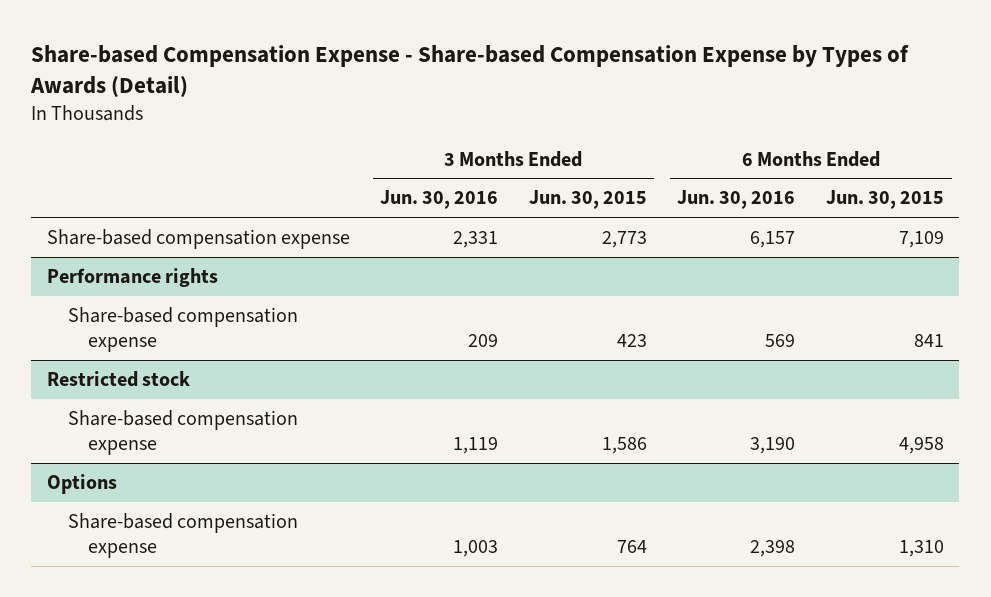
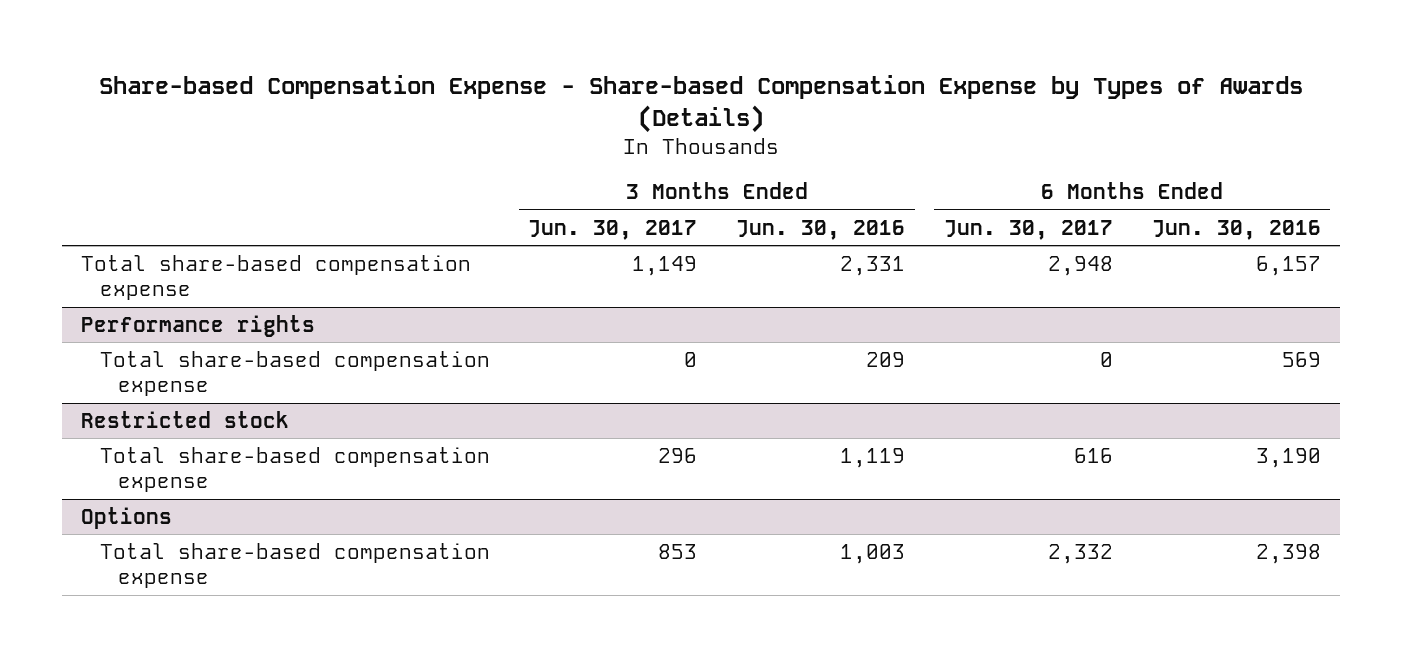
[30,45,910,99] Share-based Compensation Expense - Share-based Compensation Expense by Types of Awards (Detail) -> [99,75,1304,134] Share-based Compensation Expense - Share-based Compensation Expense by Types of Awards (Details)
[528,190,647,210] Jun. 30, 2015 -> none
[825,190,944,210] Jun. 30, 2015 -> none
none -> [528,219,698,240] Jun. 30, 2017
none -> [943,219,1113,240] Jun. 30, 2017
[46,228,350,249] Share-based compensation expense -> [81,254,472,301] Total share-based compensation expense
[67,306,298,353] Share-based compensation expense -> [99,350,490,397] Total share-based compensation expense
[67,409,298,456] Share-based compensation expense -> [99,446,490,493] Total share-based compensation expense
[67,512,298,559] Share-based compensation expense -> [99,542,490,589] Total share-based compensation expense

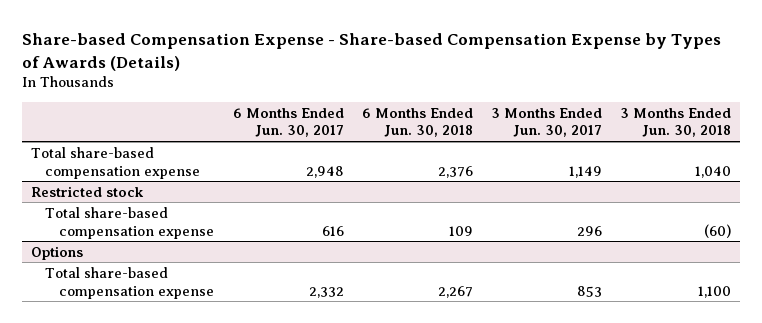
[736,219,906,240] Jun. 30, 2016 -> none
[1151,219,1321,240] Jun. 30, 2016 -> none
none -> [361,107,473,138] 6 Months Ended Jun. 30, 2018
none -> [620,107,732,138] 3 Months Ended Jun. 30, 2018
[81,314,316,337] Performance rights -> none
[99,350,490,397] Total share-based compensation expense -> none

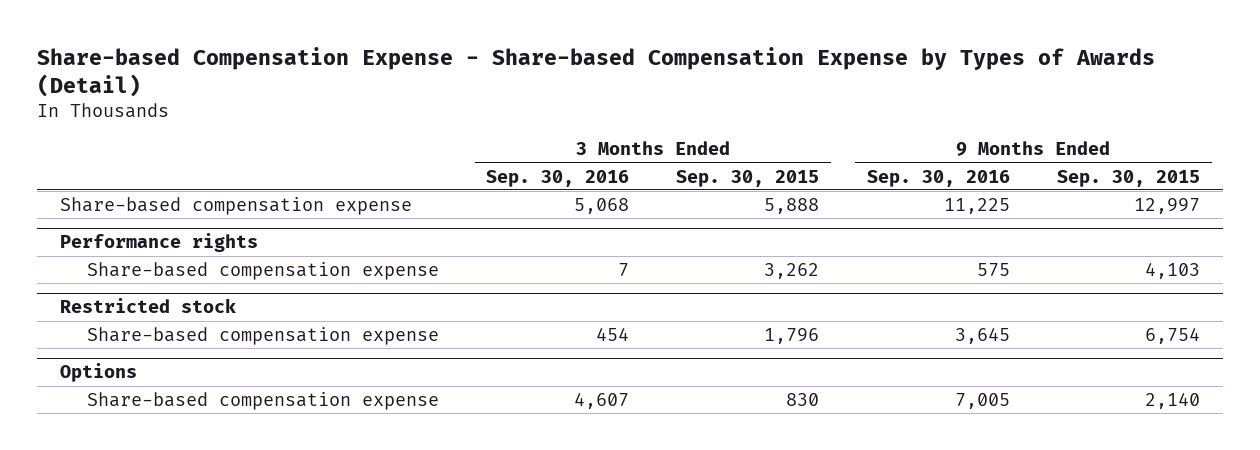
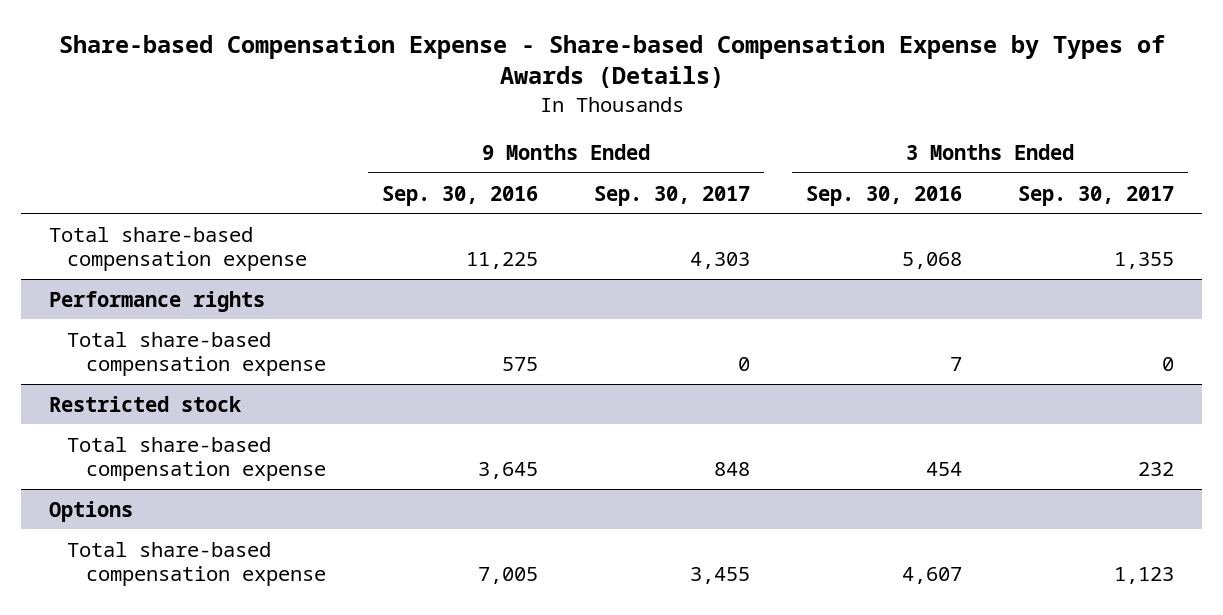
[36,46,1155,97] Share-based Compensation Expense - Share-based Compensation Expense by Types of Awards (Detail) -> [58,34,1165,89] Share-based Compensation Expense - Share-based Compensation Expense by Types of Awards (Details)
[676,169,820,187] Sep. 30, 2015 -> none
[1056,169,1200,187] Sep. 30, 2015 -> none
none -> [594,185,751,206] Sep. 30, 2017
none -> [1018,185,1175,206] Sep. 30, 2017
[60,196,413,215] Share-based compensation expense -> [48,226,308,272] Total share-based compensation expense
[87,261,440,280] Share-based compensation expense -> [67,331,327,377] Total share-based compensation expense
[87,326,440,345] Share-based compensation expense -> [67,436,327,482] Total share-based compensation expense
[87,391,440,410] Share-based compensation expense -> [67,541,327,587] Total share-based compensation expense

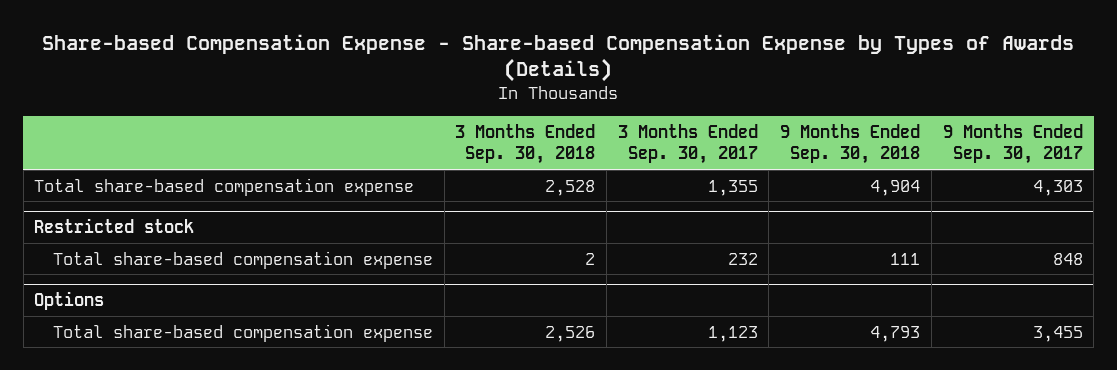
[382,185,539,206] Sep. 30, 2016 -> none
[806,185,963,206] Sep. 30, 2016 -> none
none -> [455,123,596,165] 3 Months Ended Sep. 30, 2018
none -> [780,123,921,165] 9 Months Ended Sep. 30, 2018
[48,290,265,312] Performance rights -> none
[67,331,327,377] Total share-based compensation expense -> none

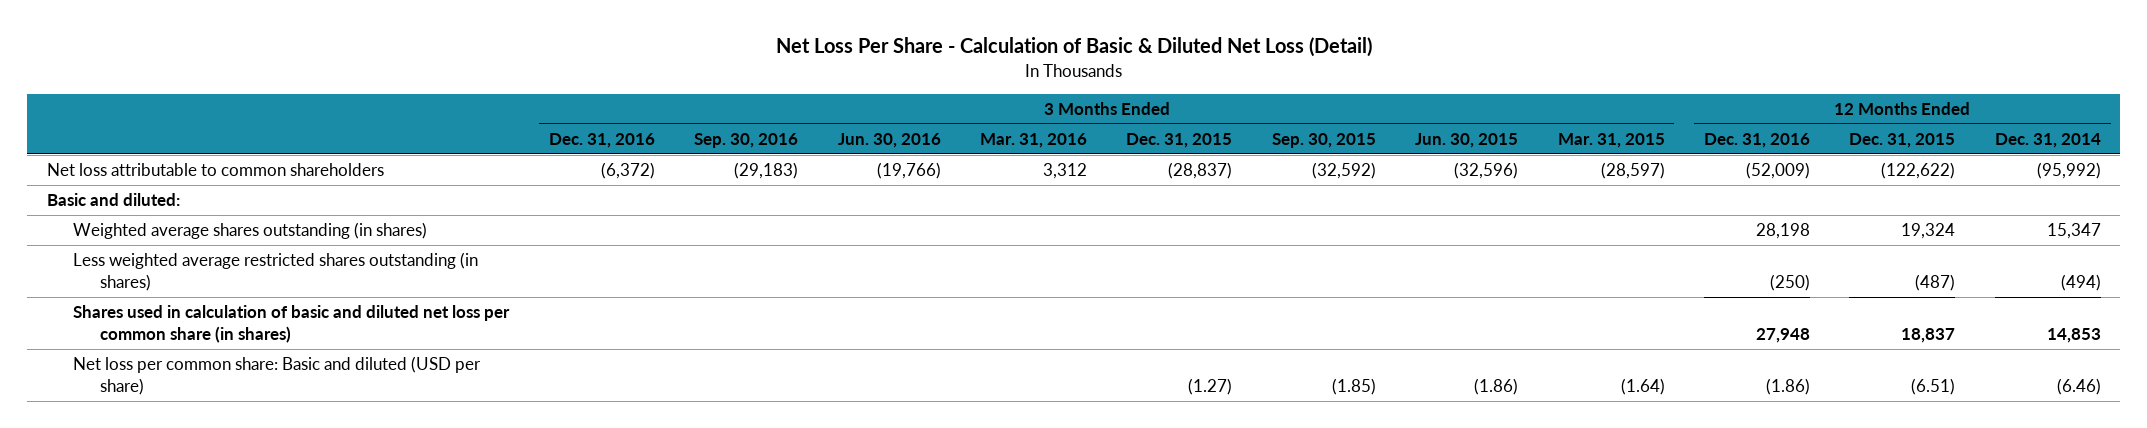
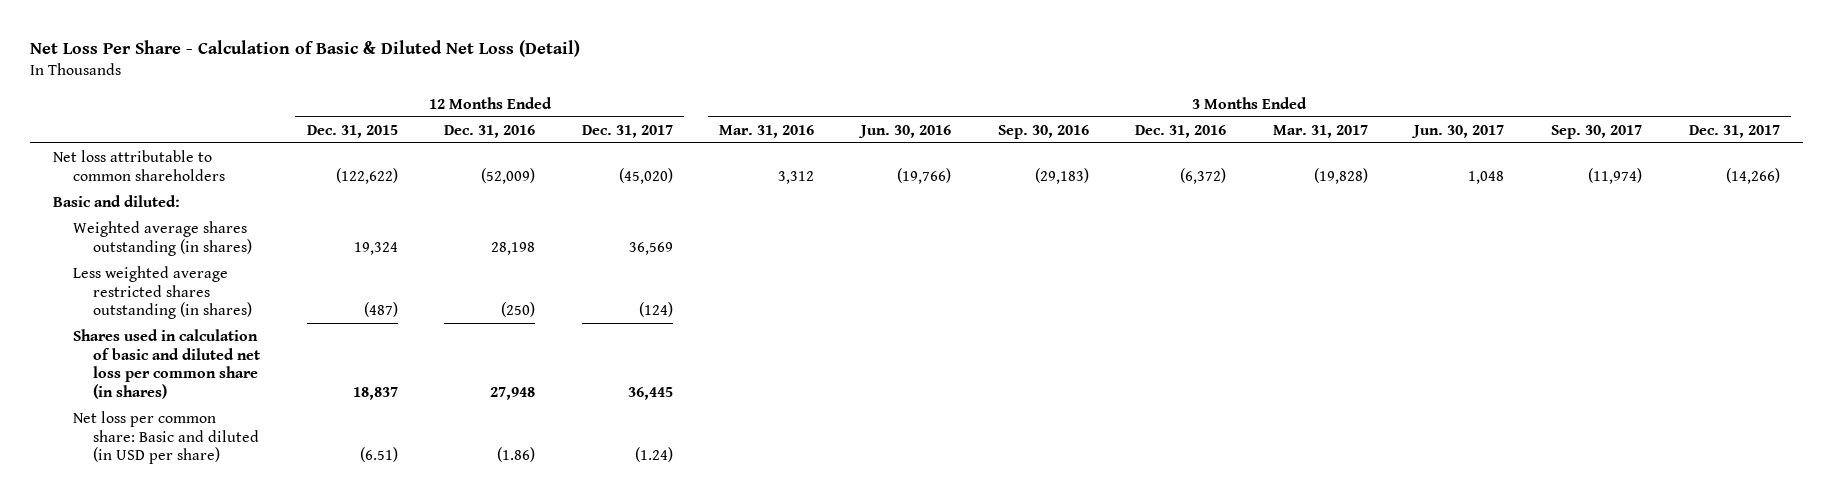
[1126,132,1233,148] Dec. 31, 2015 -> none
[1271,132,1376,148] Sep. 30, 2015 -> none
[1415,132,1519,148] Jun. 30, 2015 -> none
[1557,132,1665,148] Mar. 31, 2015 -> none
[1994,132,2101,148] Dec. 31, 2014 -> none
none -> [581,124,673,138] Dec. 31, 2017
none -> [1272,124,1368,138] Mar. 31, 2017
none -> [1411,124,1505,138] Jun. 30, 2017
none -> [1550,124,1642,139] Sep. 30, 2017
none -> [1688,124,1780,138] Dec. 31, 2017
[73,356,482,395] Net loss per common share: Basic and diluted (USD per share) -> [72,410,259,465] Net loss per common share: Basic and diluted (in USD per share)

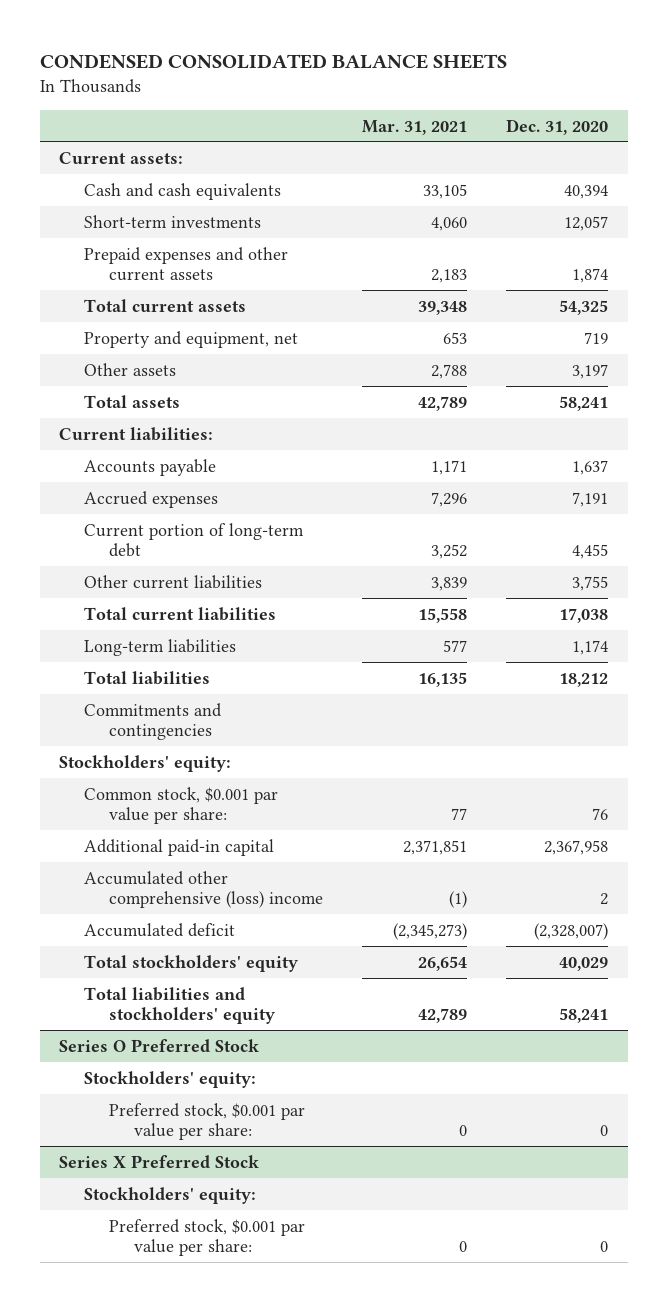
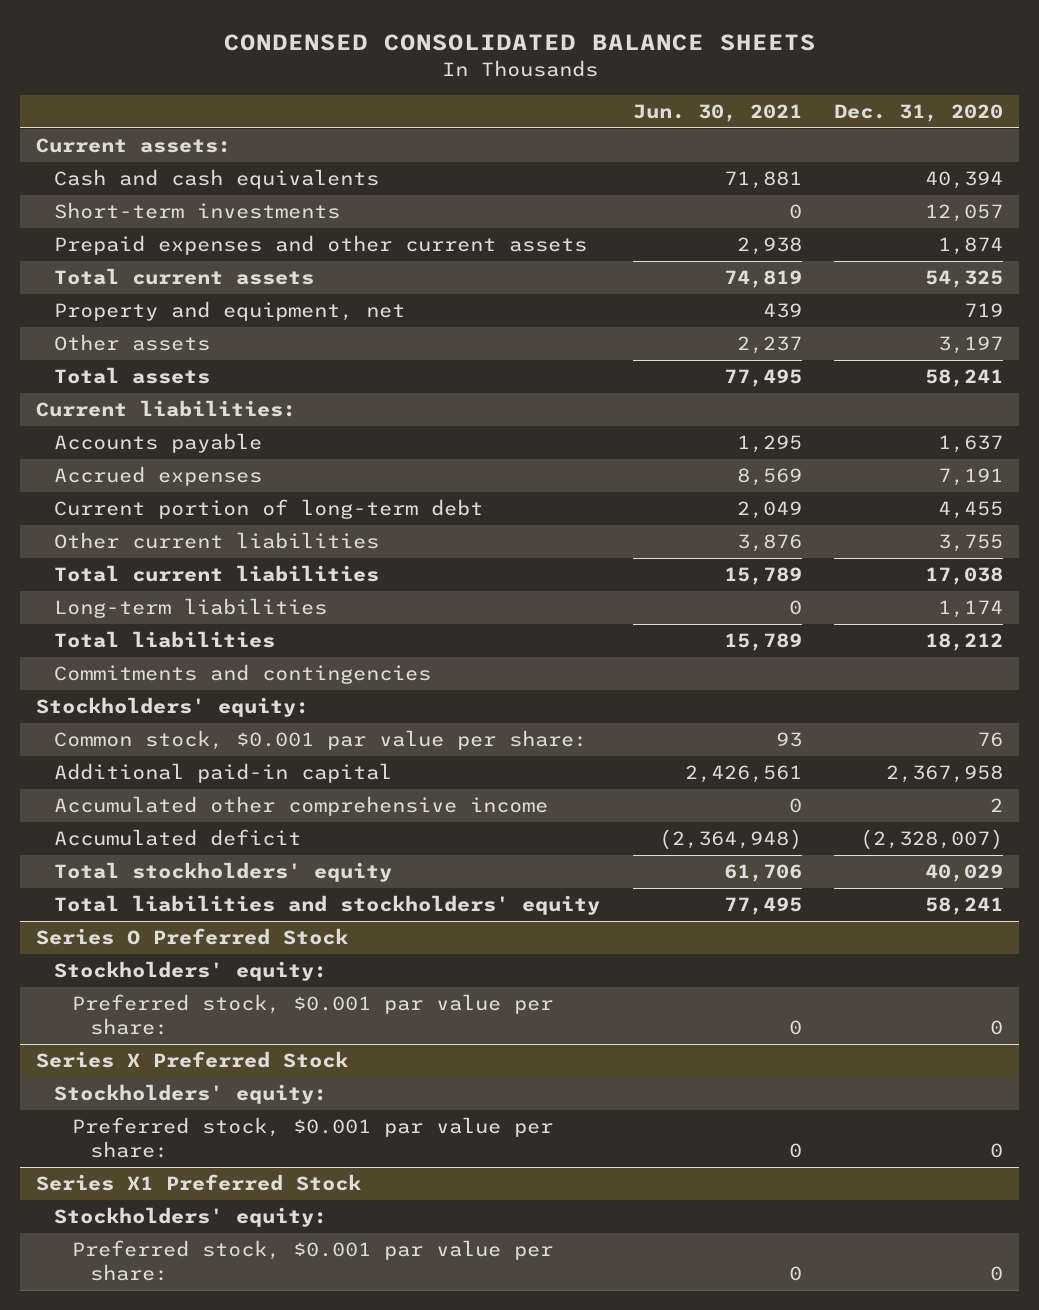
[362,119,468,135] Mar. 31, 2021 -> none
none -> [632,104,802,123] Jun. 30, 2021
[84,870,323,909] Accumulated other comprehensive (loss) income -> [54,796,549,817] Accumulated other comprehensive income
none -> [36,1174,362,1192] Series X1 Preferred Stock
none -> [54,1207,328,1228] Stockholders' equity:
none -> [72,1240,554,1282] Preferred stock, $0.001 par value per share:

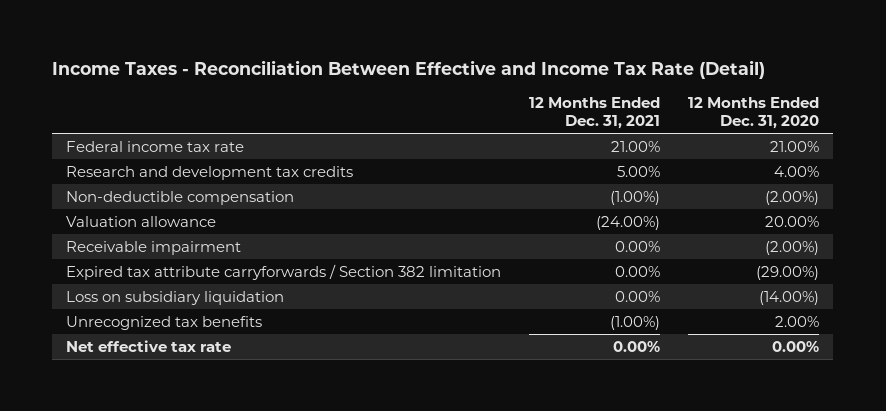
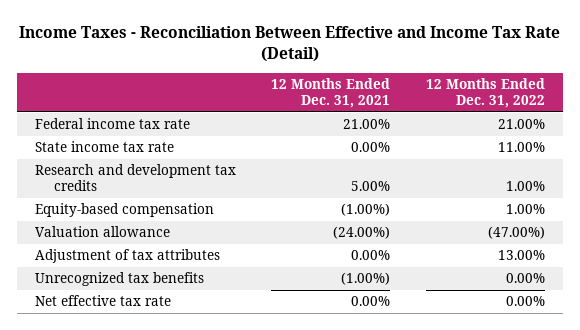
[688,97,820,129] 12 Months Ended Dec. 31, 2020 -> none
none -> [426,78,546,109] 12 Months Ended Dec. 31, 2022
none -> [34,141,174,153] State income tax rate
[66,190,295,205] Non-deductible compensation -> [34,203,214,218] Equity-based compensation
[66,240,242,255] Receivable impairment -> none
[66,290,285,305] Loss on subsidiary liquidation -> none
[66,263,502,280] Expired tax attribute carryforwards / Section 382 limitation -> [34,249,220,264] Adjustment of tax attributes

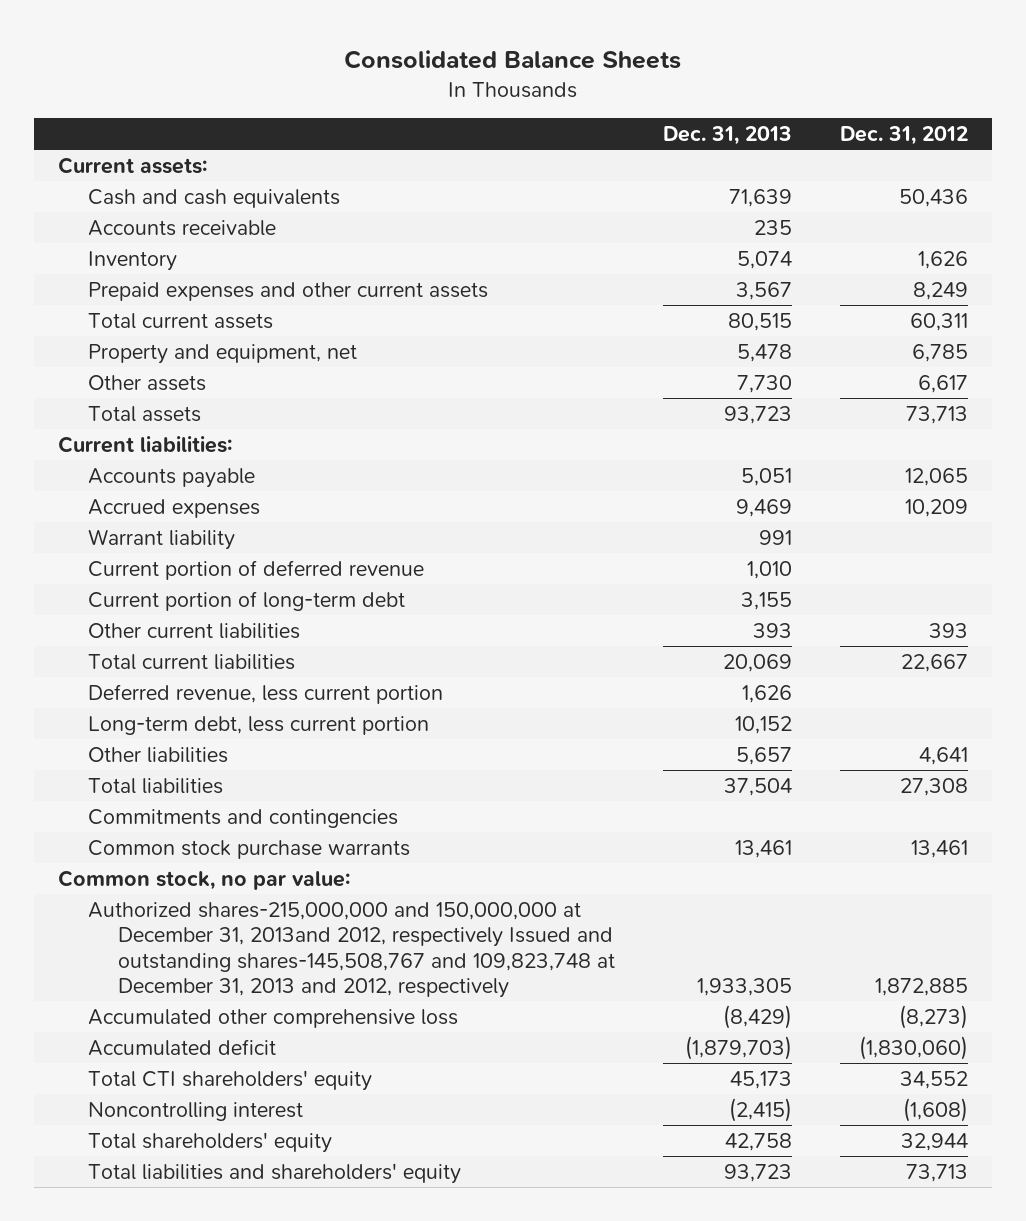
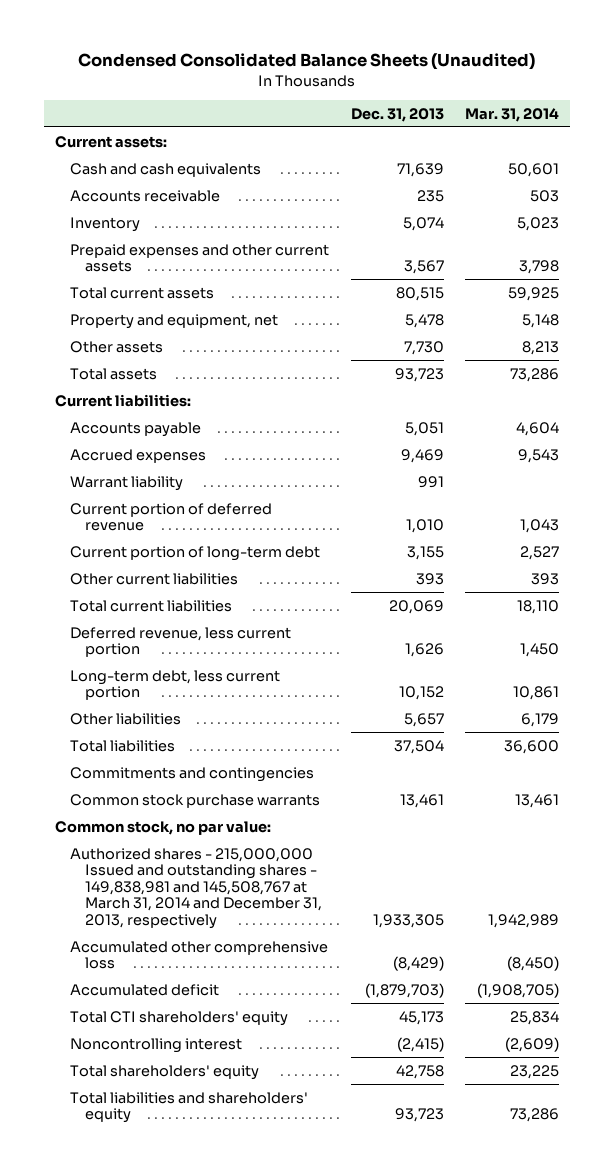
[344,49,682,69] Consolidated Balance Sheets -> [78,53,536,71] Condensed Consolidated Balance Sheets (Unaudited)
[840,126,969,146] Dec. 31, 2012 -> none
none -> [465,107,560,122] Mar. 31, 2014
[87,901,615,998] Authorized shares-215,000,000 and 150,000,000 at December 31, 2013and 2012, respectively Issued and outstanding shares-145,508,767 and 109,823,748 at December 31, 2013 and 2012, respectively -> [69,847,323,929] Authorized shares - 215,000,000 Issued and outstanding shares - 149,838,981 and 145,508,767 at March 31, 2014 and December 31, 2013, respectively

